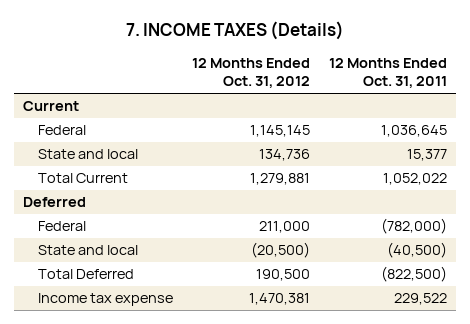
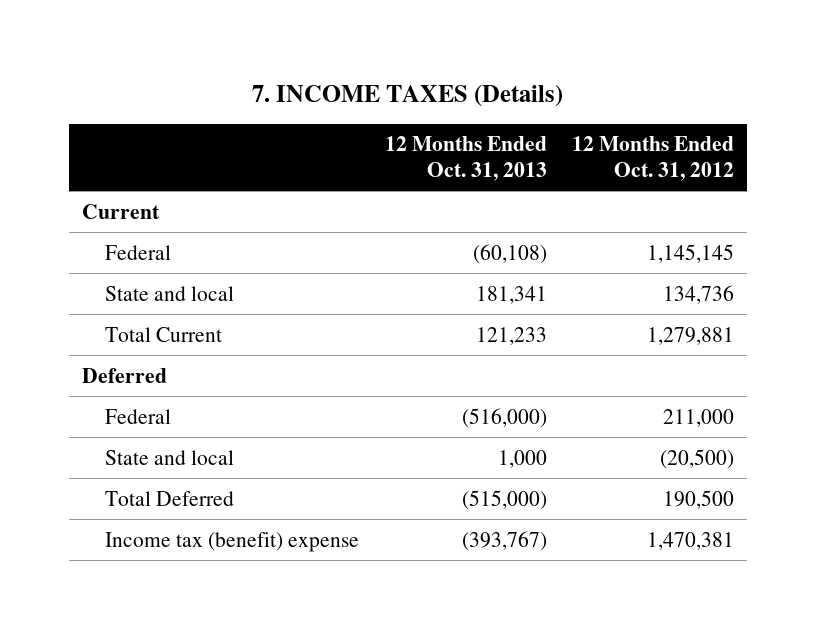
[328,58,447,89] 12 Months Ended Oct. 31, 2011 -> none
none -> [384,136,547,181] 12 Months Ended Oct. 31, 2013
[37,293,173,307] Income tax expense -> [105,531,360,552] Income tax (benefit) expense

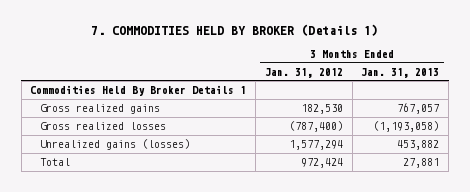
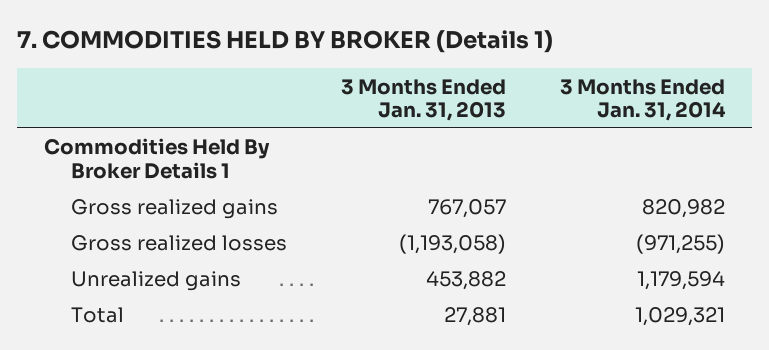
[264,67,343,78] Jan. 31, 2012 -> none
none -> [559,78,726,122] 3 Months Ended Jan. 31, 2014
[39,139,190,151] Unrealized gains (losses) -> [70,271,241,292] Unrealized gains

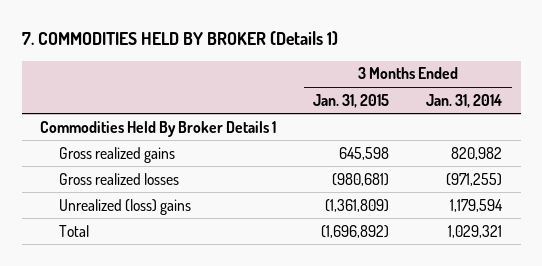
[340,78,506,122] 3 Months Ended Jan. 31, 2013 -> none
none -> [313,93,390,108] Jan. 31, 2015
[70,271,241,292] Unrealized gains -> [58,198,191,215] Unrealized (loss) gains

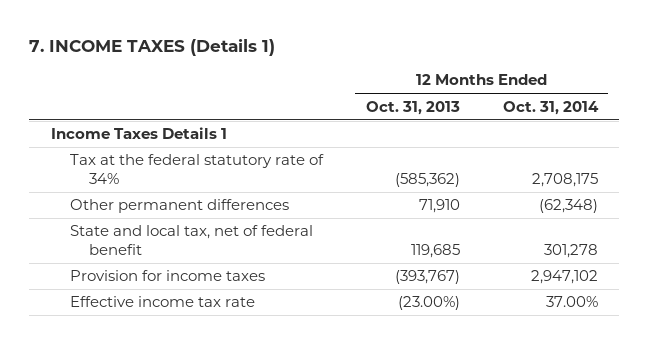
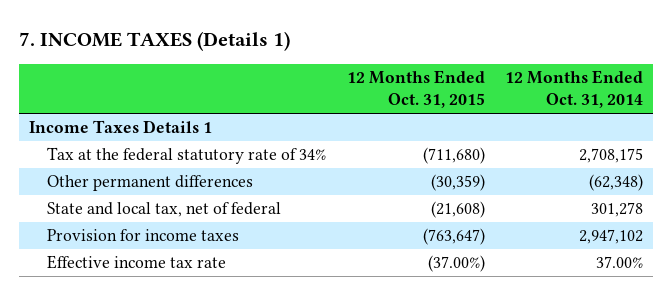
[365,100,460,115] Oct. 31, 2013 -> none
none -> [346,70,485,109] 12 Months Ended Oct. 31, 2015
[69,225,313,256] State and local tax, net of federal benefit -> [47,202,282,218] State and local tax, net of federal

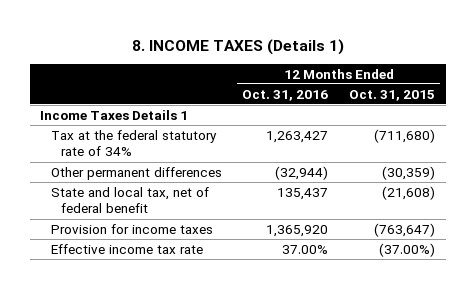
[19,31,291,52] 7. INCOME TAXES (Details 1) -> [131,38,344,55] 8. INCOME TAXES (Details 1)
[504,70,643,109] 12 Months Ended Oct. 31, 2014 -> none
none -> [242,89,329,101] Oct. 31, 2016
[47,202,282,218] State and local tax, net of federal -> [50,186,209,214] State and local tax, net of federal benefit

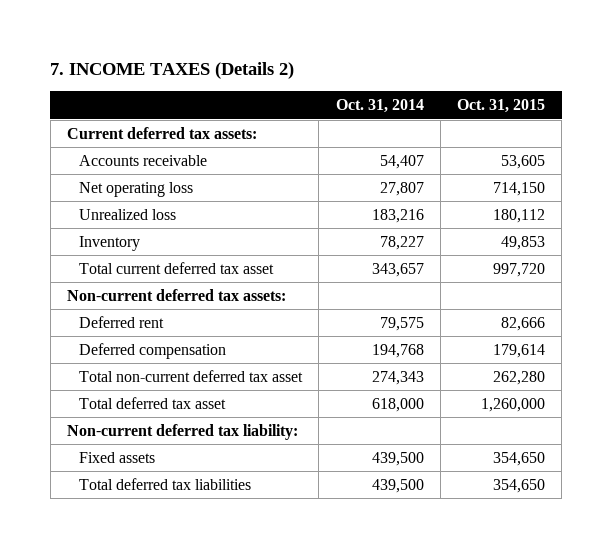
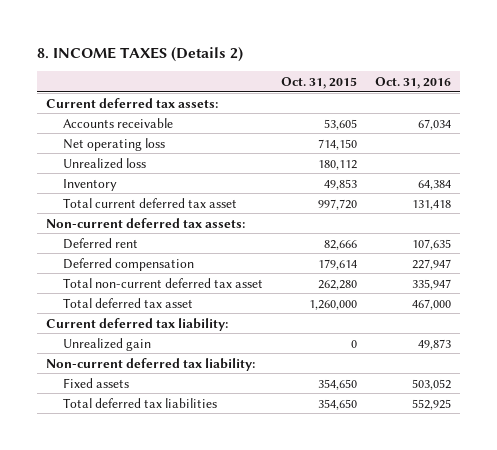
[50,62,295,80] 7. INCOME TAXES (Details 2) -> [37,47,244,63] 8. INCOME TAXES (Details 2)
[335,99,424,114] Oct. 31, 2014 -> none
none -> [374,76,451,89] Oct. 31, 2016
none -> [46,317,229,331] Current deferred tax liability:
none -> [63,337,152,351] Unrealized gain

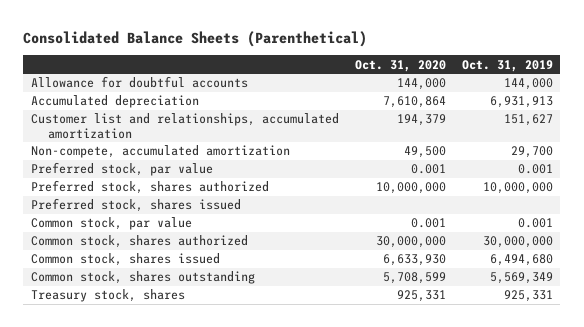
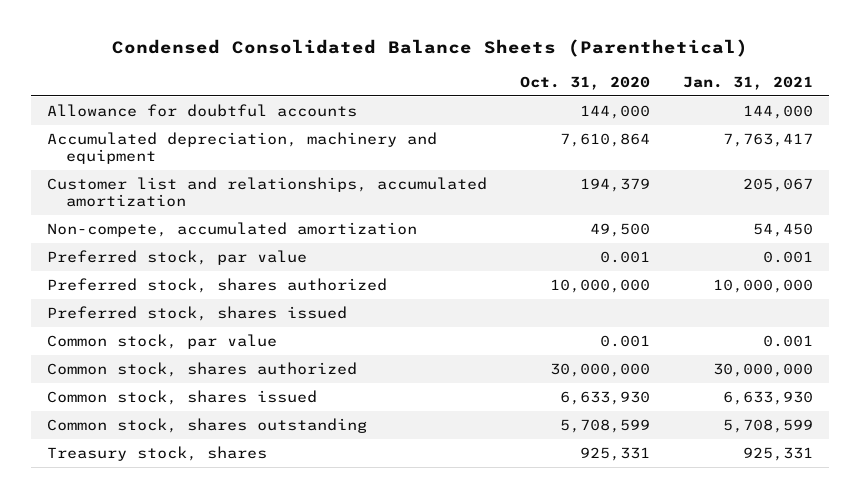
[23,30,368,47] Consolidated Balance Sheets (Parenthetical) -> [112,39,749,58] Condensed Consolidated Balance Sheets (Parenthetical)
[461,59,553,72] Oct. 31, 2019 -> none
none -> [682,75,813,90] Jan. 31, 2021
[31,95,200,109] Accumulated depreciation -> [47,132,438,164] Accumulated depreciation, machinery and equipment

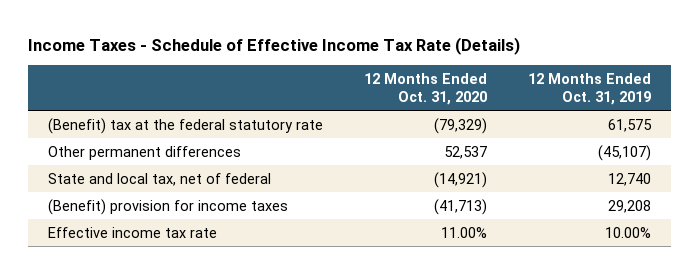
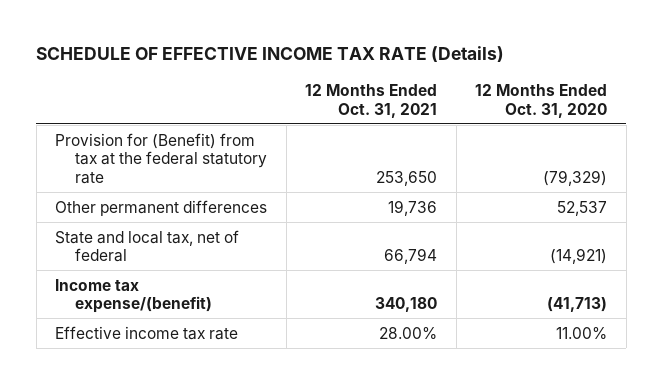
[28,36,521,55] Income Taxes - Schedule of Effective Income Tax Rate (Details) -> [36,46,505,63] SCHEDULE OF EFFECTIVE INCOME TAX RATE (Details)
[528,72,652,105] 12 Months Ended Oct. 31, 2019 -> none
none -> [305,84,438,118] 12 Months Ended Oct. 31, 2021
[48,117,324,134] (Benefit) tax at the federal statutory rate -> [55,132,268,184] Provision for (Benefit) from tax at the federal statutory rate
[48,198,289,215] (Benefit) provision for income taxes -> [55,278,213,314] Income tax expense/(benefit)

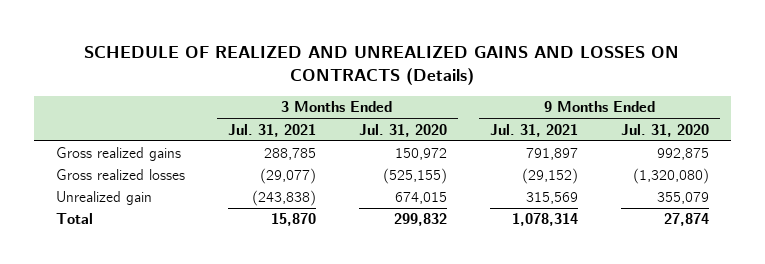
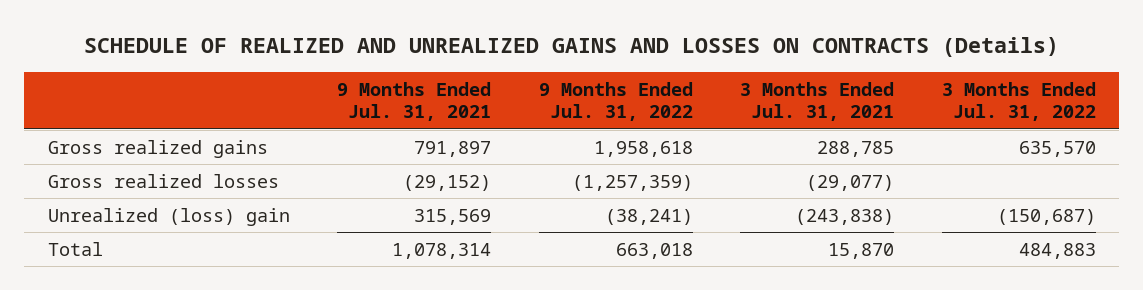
[358,123,447,137] Jul. 31, 2020 -> none
[621,123,710,137] Jul. 31, 2020 -> none
none -> [538,81,693,122] 9 Months Ended Jul. 31, 2022
none -> [941,81,1096,122] 3 Months Ended Jul. 31, 2022
[55,191,152,206] Unrealized gain -> [47,207,290,226] Unrealized (loss) gain

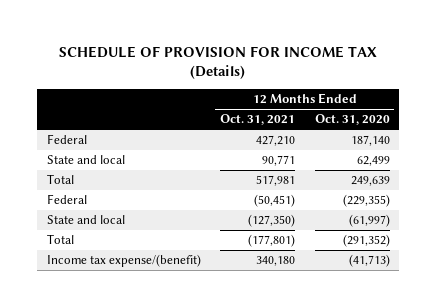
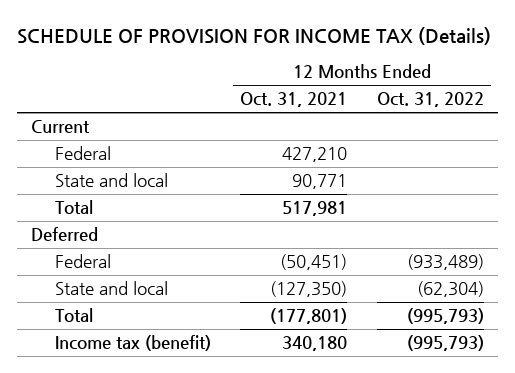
[314,114,390,126] Oct. 31, 2020 -> none
none -> [376,92,484,108] Oct. 31, 2022
none -> [31,120,91,134] Current
none -> [31,227,99,242] Deferred
[46,254,201,268] Income tax expense/(benefit) -> [54,335,211,352] Income tax (benefit)

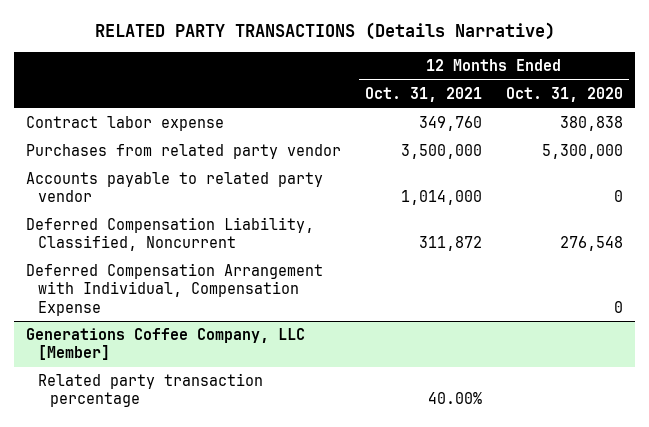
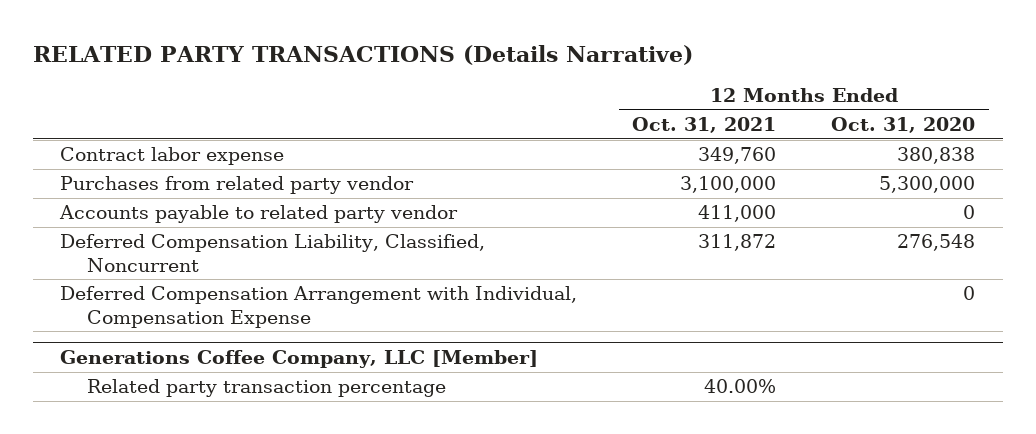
[401,144,483,160] 3,500,000 -> [680,176,777,194] 3,100,000
[401,190,483,206] 1,014,000 -> [698,205,777,223] 411,000

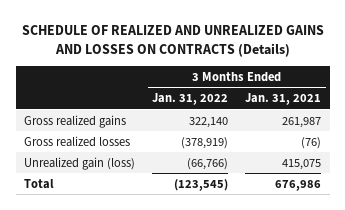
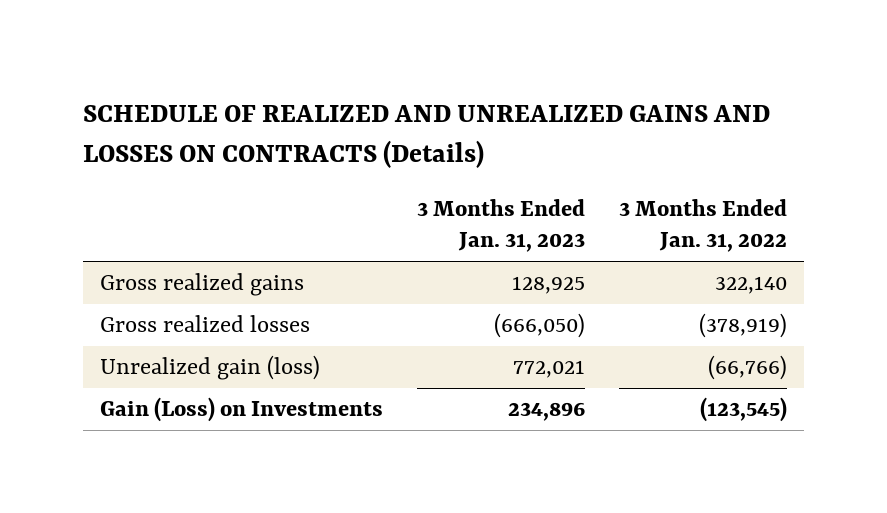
[245,93,322,106] Jan. 31, 2021 -> none
none -> [417,199,586,253] 3 Months Ended Jan. 31, 2023
[24,178,55,189] Total -> [99,397,383,423] Gain (Loss) on Investments

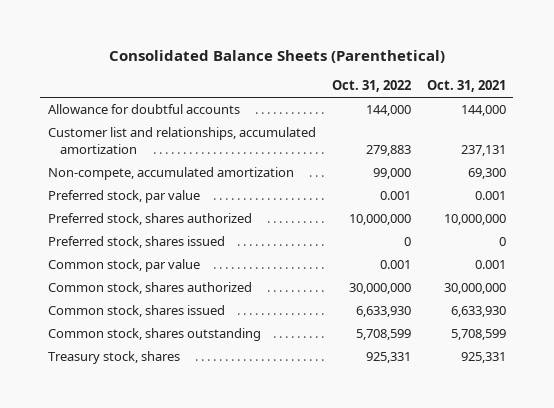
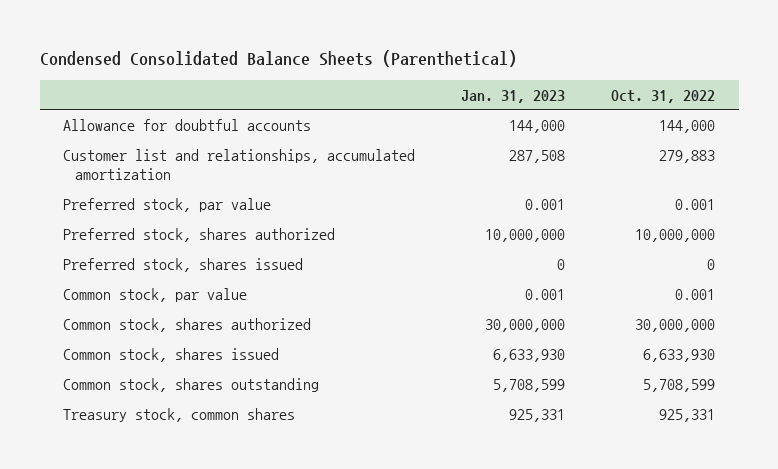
[108,49,445,63] Consolidated Balance Sheets (Parenthetical) -> [39,50,517,68] Condensed Consolidated Balance Sheets (Parenthetical)
[426,80,506,93] Oct. 31, 2021 -> none
none -> [461,89,566,103] Jan. 31, 2023
[48,167,295,181] Non-compete, accumulated amortization -> none
[48,351,181,365] Treasury stock, shares -> [62,407,295,422] Treasury stock, common shares

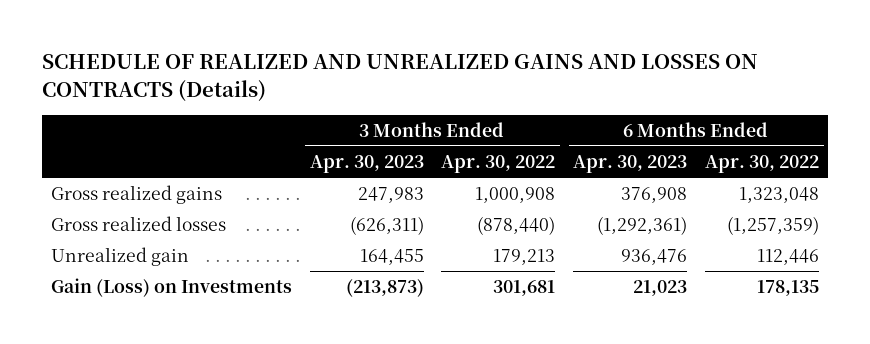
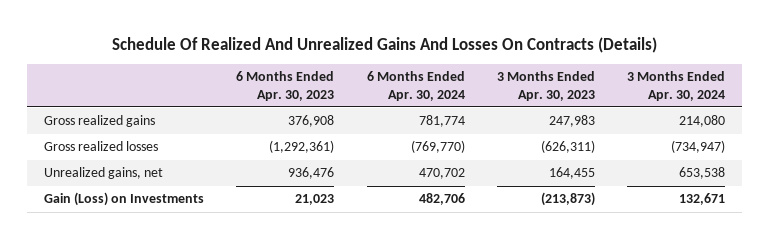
[41,54,758,102] SCHEDULE OF REALIZED AND UNREALIZED GAINS AND LOSSES ON CONTRACTS (Details) -> [111,36,657,53] Schedule Of Realized And Unrealized Gains And Losses On Contracts (Details)
[441,155,556,174] Apr. 30, 2022 -> none
[705,155,820,174] Apr. 30, 2022 -> none
none -> [366,71,465,101] 6 Months Ended Apr. 30, 2024
none -> [627,71,726,101] 3 Months Ended Apr. 30, 2024
[50,247,189,267] Unrealized gain -> [43,167,163,180] Unrealized gains, net

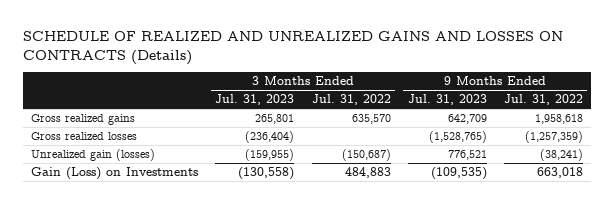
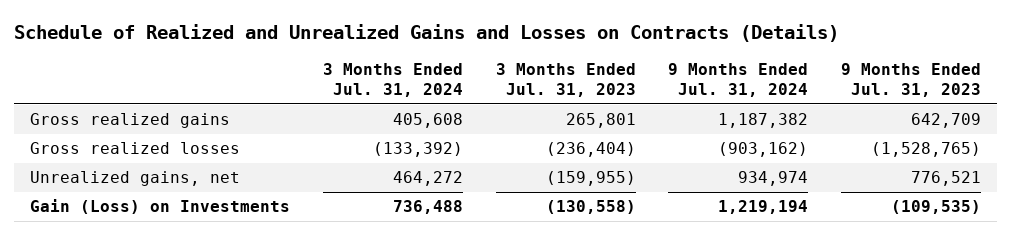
[22,31,563,65] SCHEDULE OF REALIZED AND UNREALIZED GAINS AND LOSSES ON CONTRACTS (Details) -> [14,23,840,42] Schedule of Realized and Unrealized Gains and Losses on Contracts (Details)
[311,94,391,106] Jul. 31, 2022 -> none
[503,94,583,106] Jul. 31, 2022 -> none
none -> [323,63,464,98] 3 Months Ended Jul. 31, 2024
none -> [668,63,809,98] 9 Months Ended Jul. 31, 2024
[31,149,156,162] Unrealized gain (losses) -> [30,171,241,187] Unrealized gains, net

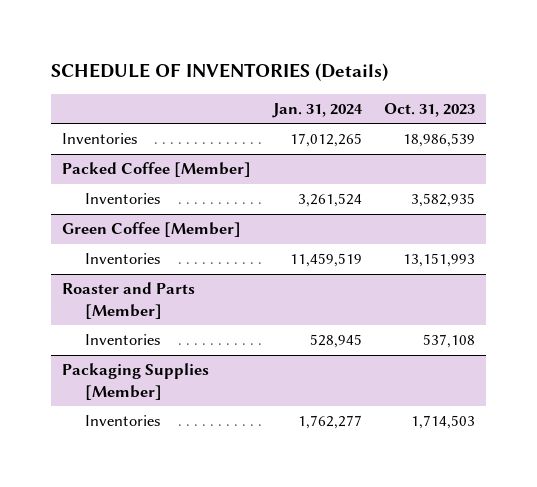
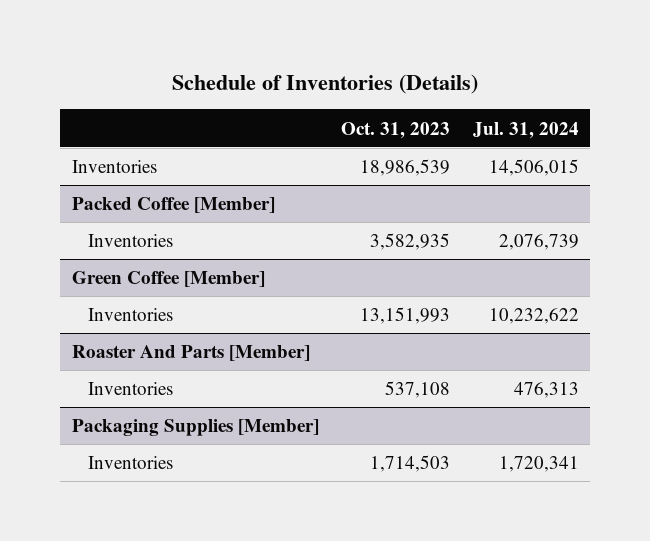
[51,62,389,81] SCHEDULE OF INVENTORIES (Details) -> [172,74,479,95] Schedule of Inventories (Details)
[272,102,364,118] Jan. 31, 2024 -> none
none -> [472,121,579,139] Jul. 31, 2024
[62,282,196,319] Roaster and Parts [Member] -> [71,345,310,362] Roaster And Parts [Member]

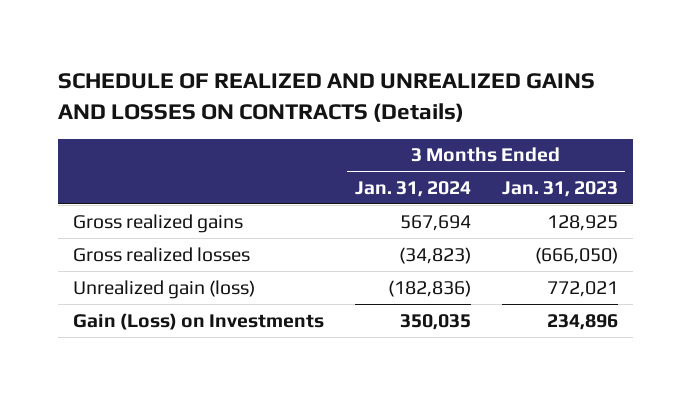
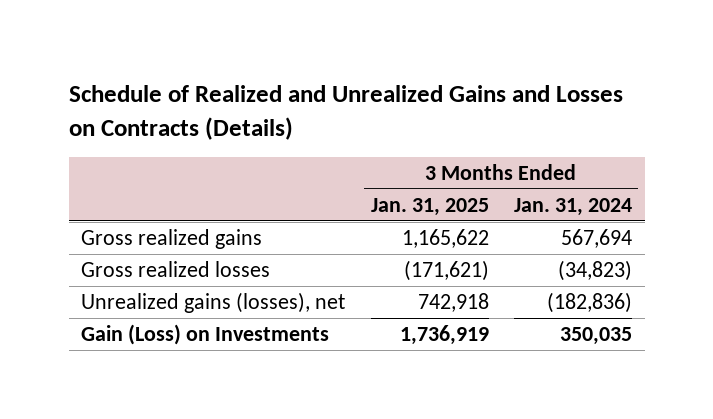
[57,73,595,122] SCHEDULE OF REALIZED AND UNREALIZED GAINS AND LOSSES ON CONTRACTS (Details) -> [68,85,623,140] Schedule of Realized and Unrealized Gains and Losses on Contracts (Details)
[501,180,618,197] Jan. 31, 2023 -> none
none -> [370,197,489,216] Jan. 31, 2025
[73,279,256,299] Unrealized gain (loss) -> [81,291,346,313] Unrealized gains (losses), net

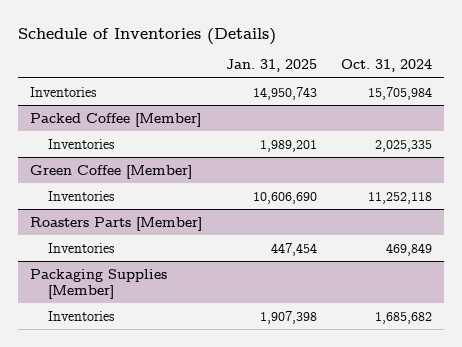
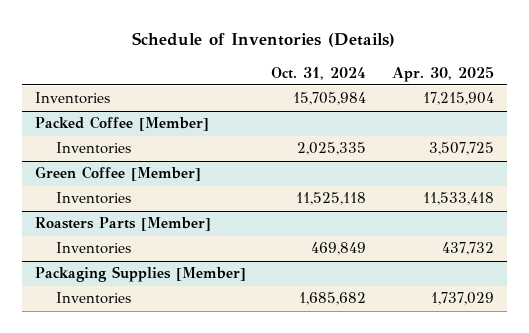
[226,59,318,73] Jan. 31, 2025 -> none
none -> [391,65,494,82] Apr. 30, 2025
[368,191,433,204] 11,252,118 -> [296,192,367,206] 11,525,118

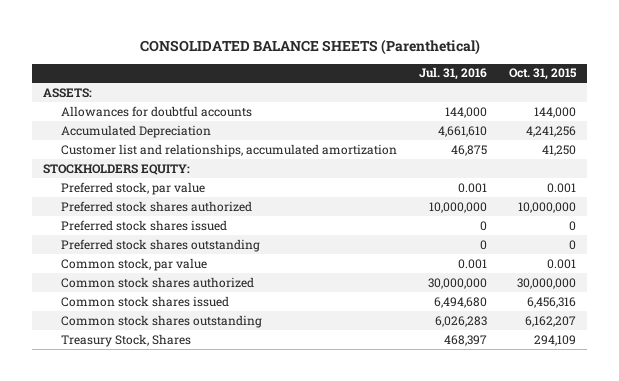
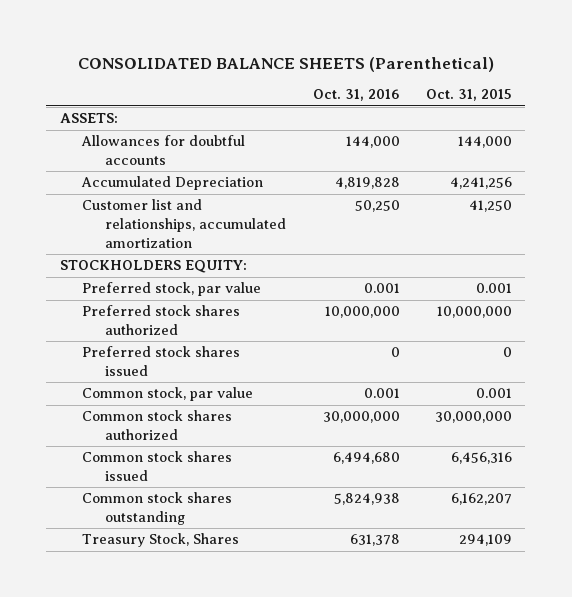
[418,67,487,81] Jul. 31, 2016 -> none
none -> [312,89,400,102] Oct. 31, 2016
[60,238,260,252] Preferred stock shares outstanding -> none

